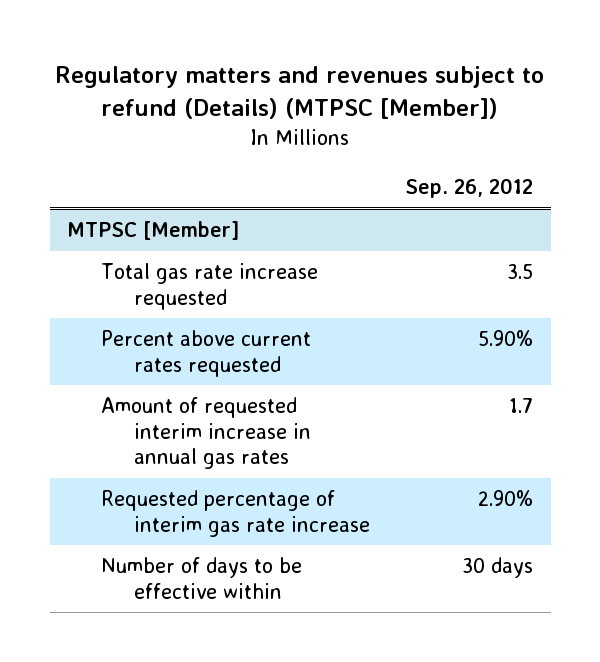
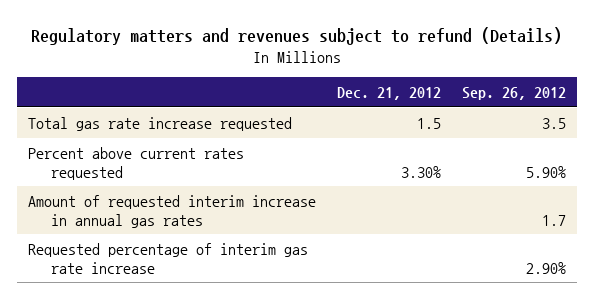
[55,65,545,119] Regulatory matters and revenues subject to refund (Details) (MTPSC [Member]) -> [31,27,563,46] Regulatory matters and revenues subject to refund (Details)
none -> [337,86,442,100] Dec. 21, 2012
[67,221,240,241] MTPSC [Member] -> none
[100,557,302,599] Number of days to be effective within -> none

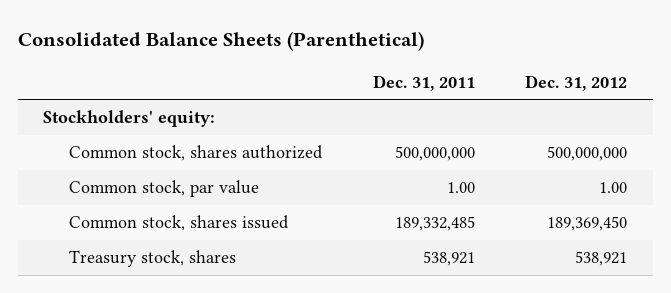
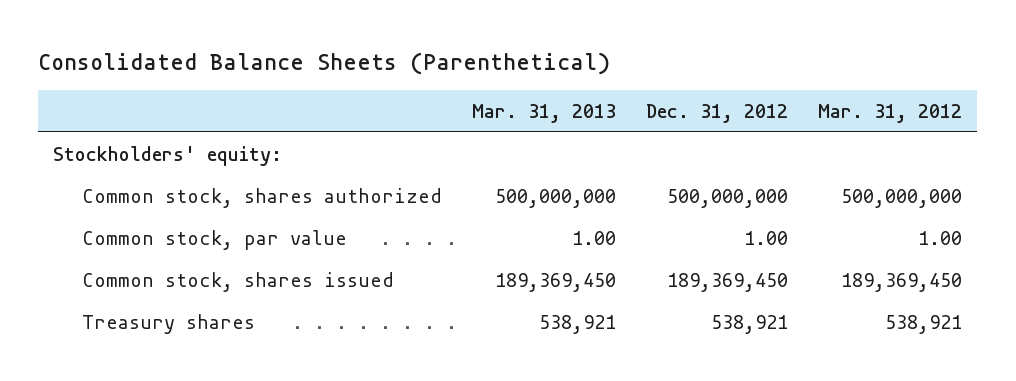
[372,74,475,91] Dec. 31, 2011 -> none
none -> [472,103,617,123] Mar. 31, 2013
none -> [818,103,963,123] Mar. 31, 2012
[69,250,237,268] Treasury stock, shares -> [82,313,256,334] Treasury shares

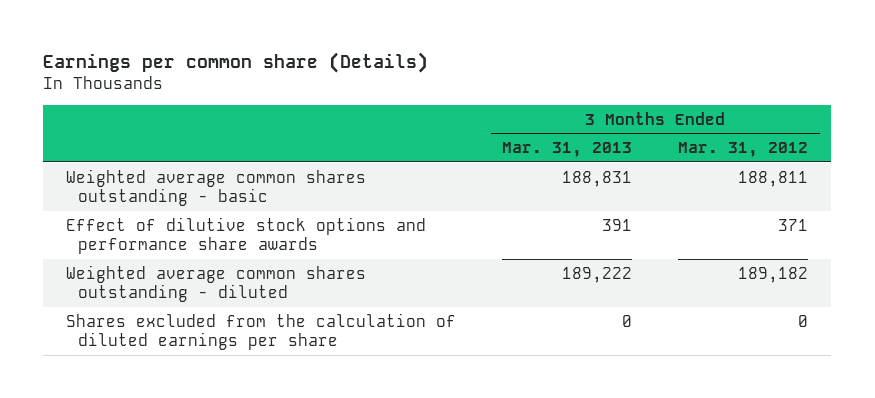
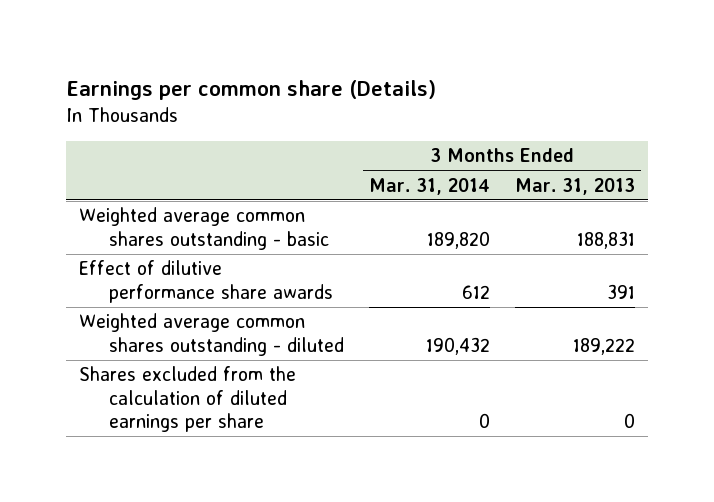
[678,141,809,157] Mar. 31, 2012 -> none
none -> [369,177,491,195] Mar. 31, 2014
[66,216,427,255] Effect of dilutive stock options and performance share awards -> [78,260,334,303] Effect of dilutive performance share awards

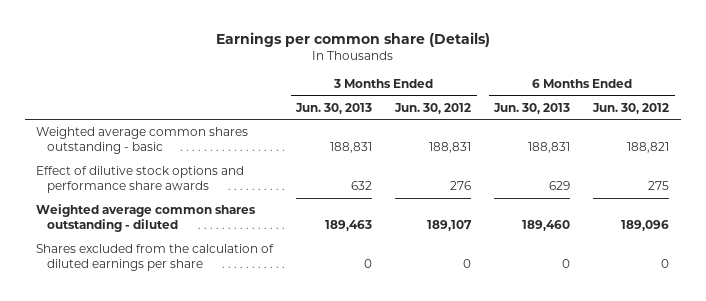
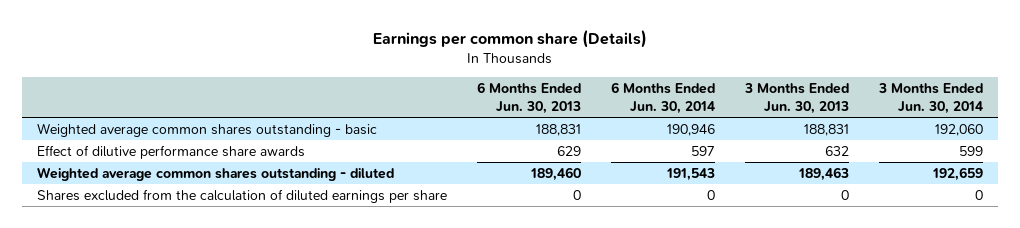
[394,102,472,114] Jun. 30, 2012 -> none
[592,102,670,114] Jun. 30, 2012 -> none
none -> [611,81,716,114] 6 Months Ended Jun. 30, 2014
none -> [878,82,984,114] 3 Months Ended Jun. 30, 2014
[36,166,245,194] Effect of dilutive stock options and performance share awards -> [36,144,305,159] Effect of dilutive performance share awards

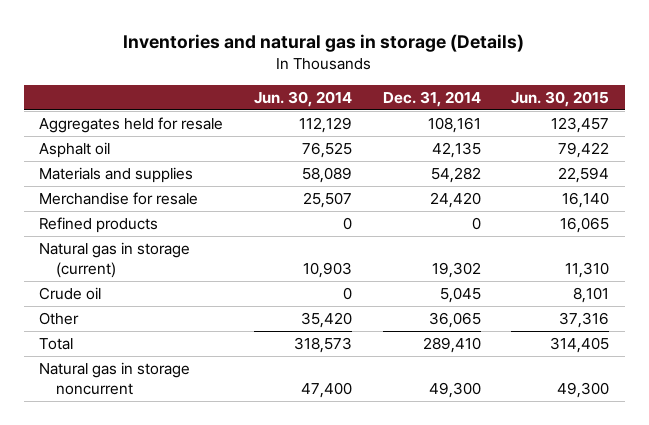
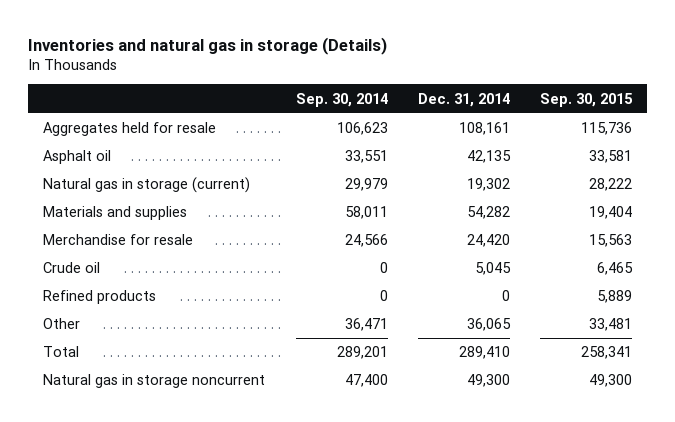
[254,90,353,107] Jun. 30, 2014 -> none
[511,90,610,107] Jun. 30, 2015 -> none
none -> [295,92,388,107] Sep. 30, 2014
none -> [539,92,633,107] Sep. 30, 2015
[39,242,191,279] Natural gas in storage (current) -> [43,177,251,194] Natural gas in storage (current)
[39,217,159,234] Refined products -> [43,290,157,305] Refined products

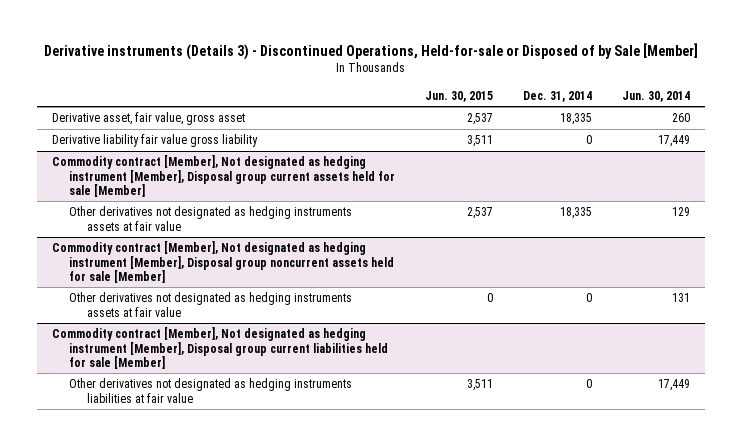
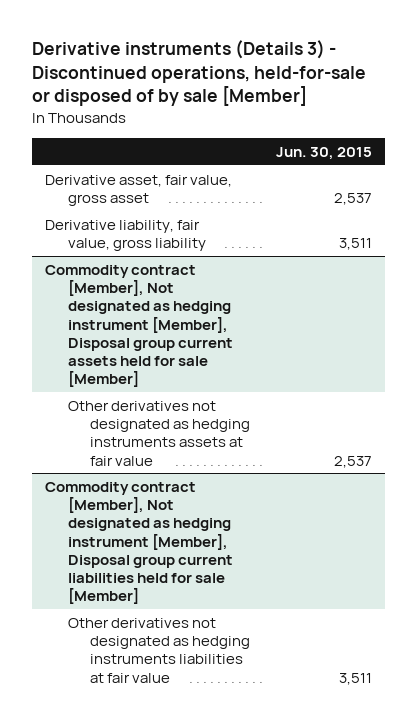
[44,42,699,60] Derivative instruments (Details 3) - Discontinued Operations, Held-for-sale or Disposed of by Sale [Member] -> [31,40,366,107] Derivative instruments (Details 3) - Discontinued operations, held-for-sale or disposed of by sale [Member]
[523,90,593,102] Dec. 31, 2014 -> none
[622,90,691,102] Jun. 30, 2014 -> none
[51,134,258,148] Derivative liability fair value gross liability -> [44,219,206,252] Derivative liability, fair value, gross liability
[51,241,395,283] Commodity contract [Member], Not designated as hedging instrument [Member], Disposal group noncurrent assets held for sale [Member] -> none
[69,292,353,317] Other derivatives not designated as hedging instruments assets at fair value -> none

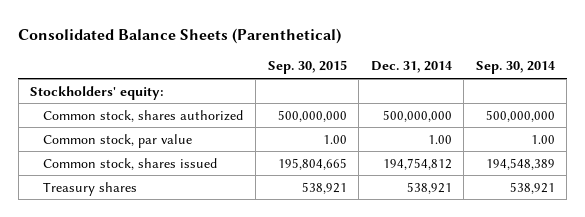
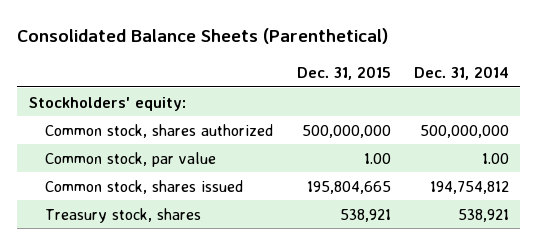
[267,60,347,75] Sep. 30, 2015 -> none
[475,61,555,75] Sep. 30, 2014 -> none
none -> [296,66,391,81] Dec. 31, 2015
[43,181,138,196] Treasury shares -> [45,207,202,223] Treasury stock, shares

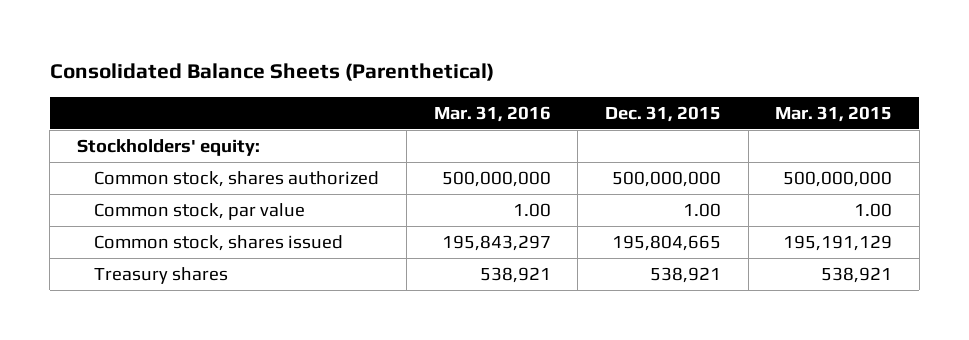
[413,66,509,81] Dec. 31, 2014 -> none
none -> [433,105,551,122] Mar. 31, 2016
none -> [775,105,893,122] Mar. 31, 2015
[45,207,202,223] Treasury stock, shares -> [94,266,229,284] Treasury shares

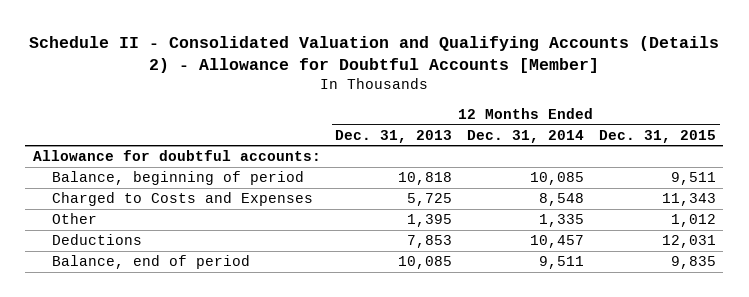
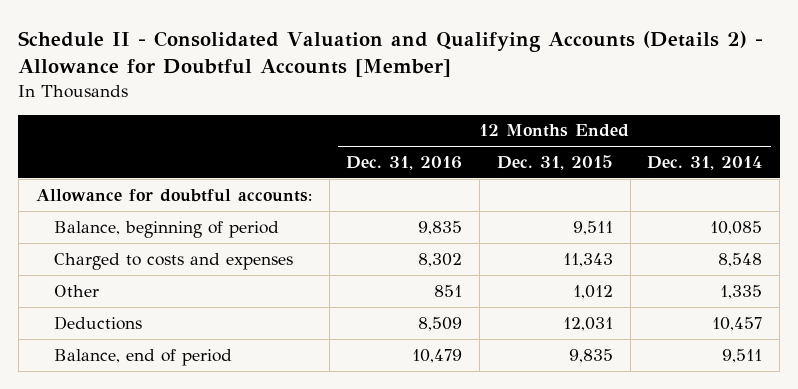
[335,129,453,143] Dec. 31, 2013 -> none
none -> [346,155,463,170] Dec. 31, 2016
[52,192,314,207] Charged to Costs and Expenses -> [54,252,294,270] Charged to costs and expenses

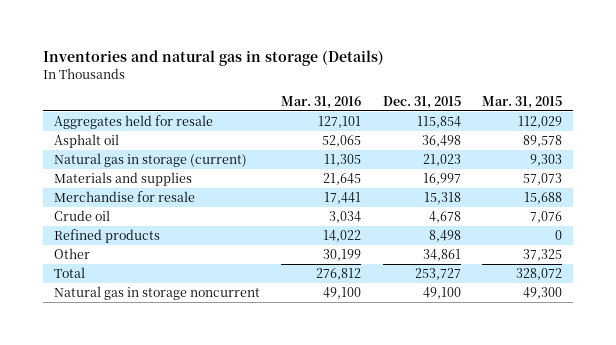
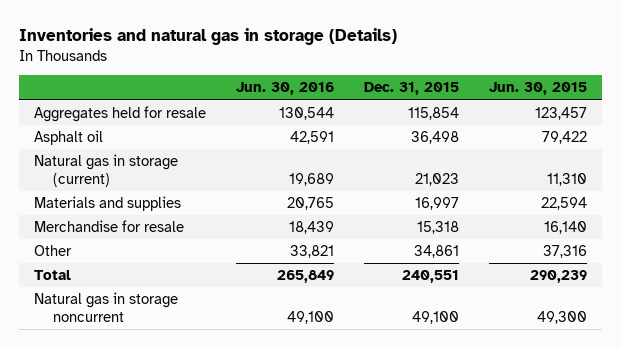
[281,95,362,109] Mar. 31, 2016 -> none
[482,95,563,109] Mar. 31, 2015 -> none
none -> [235,82,334,96] Jun. 30, 2016
none -> [488,82,587,96] Jun. 30, 2015
[53,210,110,222] Crude oil -> none
[53,229,160,244] Refined products -> none
[414,268,461,281] 253,727 -> [401,270,459,284] 240,551

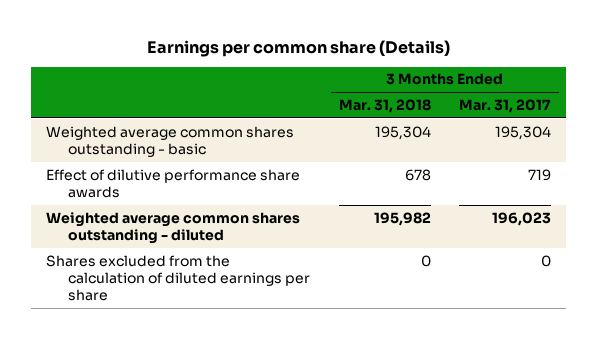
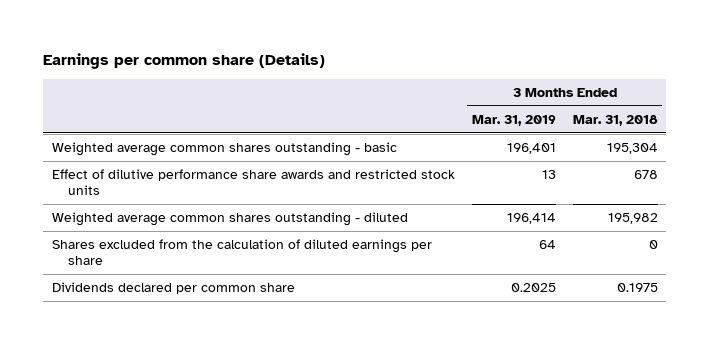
[459,98,552,113] Mar. 31, 2017 -> none
none -> [471,114,556,126] Mar. 31, 2019
[45,168,300,199] Effect of dilutive performance share awards -> [51,169,455,196] Effect of dilutive performance share awards and restricted stock units
none -> [51,282,295,295] Dividends declared per common share

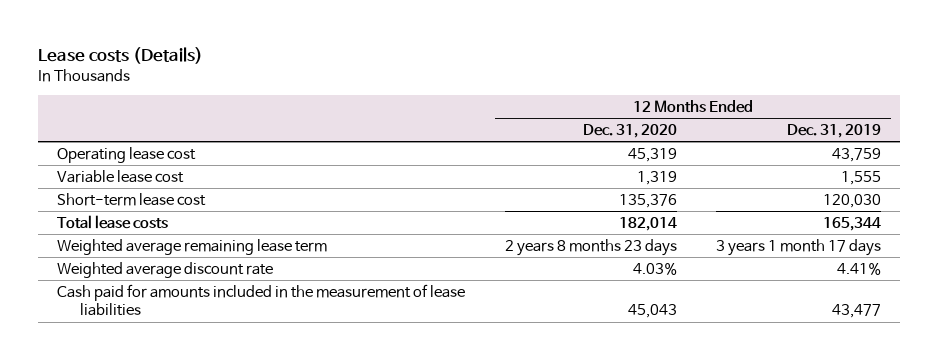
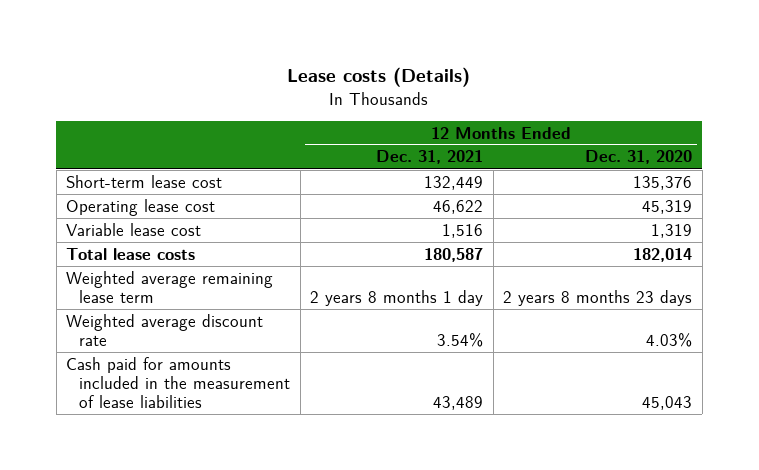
[786,123,881,138] Dec. 31, 2019 -> none
none -> [376,150,484,165] Dec. 31, 2021
[57,192,207,206] Short-term lease cost -> [66,174,223,188] Short-term lease cost

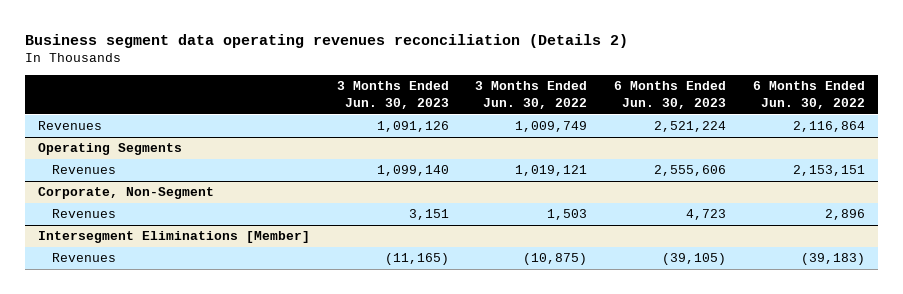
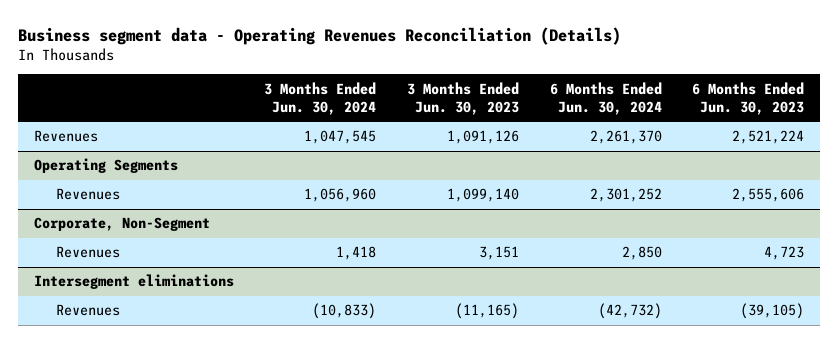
[24,33,628,48] Business segment data operating revenues reconciliation (Details 2) -> [18,26,622,45] Business segment data - Operating Revenues Reconciliation (Details)
[475,81,588,109] 3 Months Ended Jun. 30, 2022 -> none
[752,81,865,109] 6 Months Ended Jun. 30, 2022 -> none
none -> [264,81,377,115] 3 Months Ended Jun. 30, 2024
none -> [549,81,662,115] 6 Months Ended Jun. 30, 2024
[38,231,311,244] Intersegment Eliminations [Member] -> [33,274,234,290] Intersegment eliminations

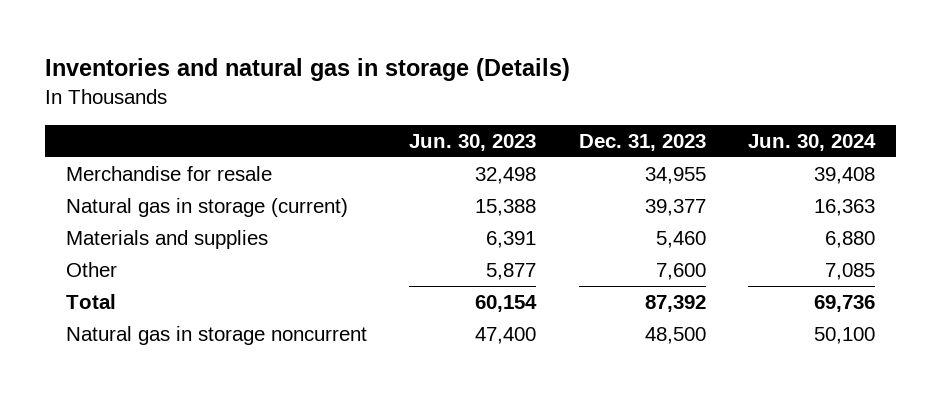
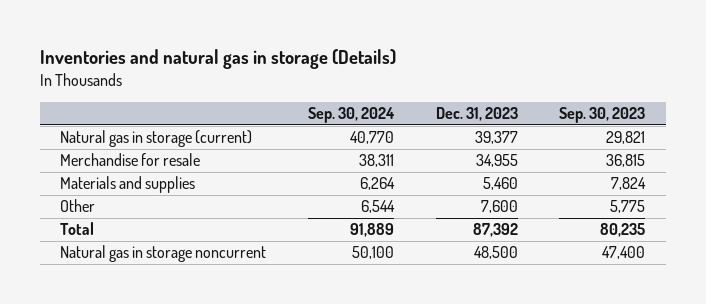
[409,133,537,151] Jun. 30, 2023 -> none
[747,133,876,151] Jun. 30, 2024 -> none
none -> [308,107,396,124] Sep. 30, 2024
none -> [559,107,646,124] Sep. 30, 2023
[65,166,272,182] Merchandise for resale -> [60,153,201,167] Merchandise for resale

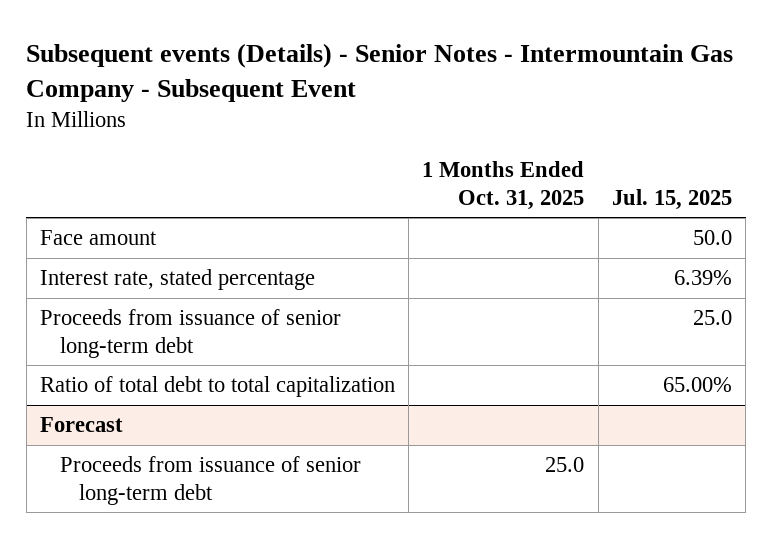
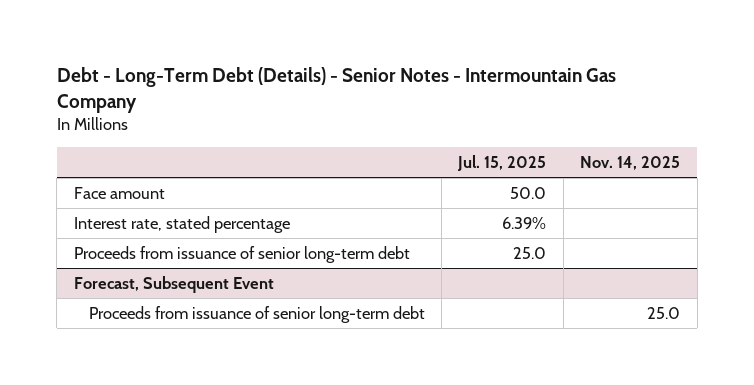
[26,42,734,102] Subsequent events (Details) - Senior Notes - Intermountain Gas Company - Subsequent Event -> [56,67,616,114] Debt - Long-Term Debt (Details) - Senior Notes - Intermountain Gas Company
[422,161,585,210] 1 Months Ended Oct. 31, 2025 -> none
none -> [580,155,681,170] Nov. 14, 2025
[40,376,396,398] Ratio of total debt to total capitalization -> none
[40,417,124,433] Forecast -> none
none -> [73,276,274,294] Forecast, Subsequent Event

